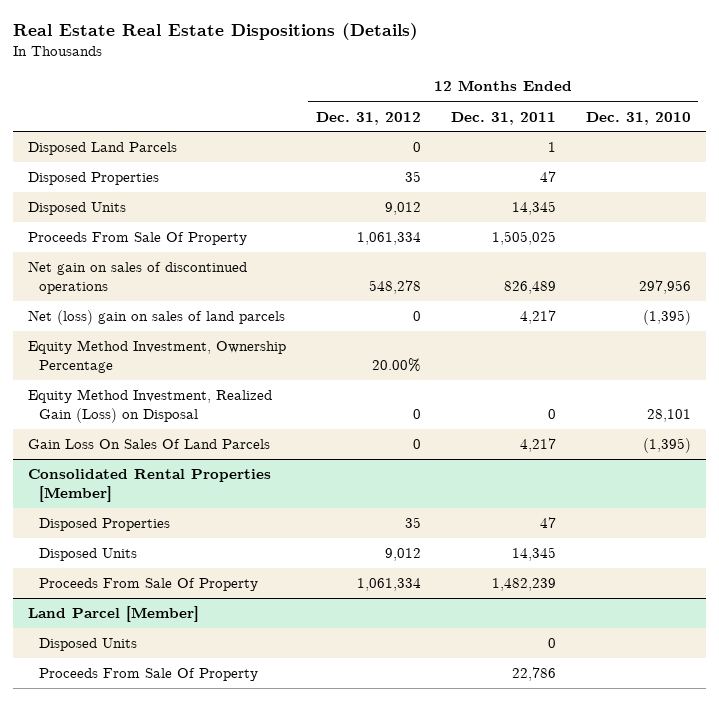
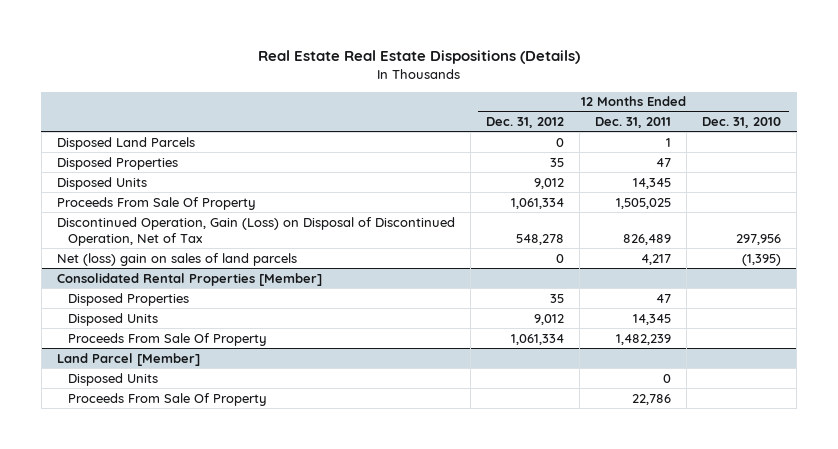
[27,261,247,295] Net gain on sales of discontinued operations -> [56,216,455,246] Discontinued Operation, Gain (Loss) on Disposal of Discontinued Operation, Net of Tax
[27,340,286,374] Equity Method Investment, Ownership Percentage -> none
[27,389,272,424] Equity Method Investment, Realized Gain (Loss) on Disposal -> none
[27,439,270,450] Gain Loss On Sales Of Land Parcels -> none

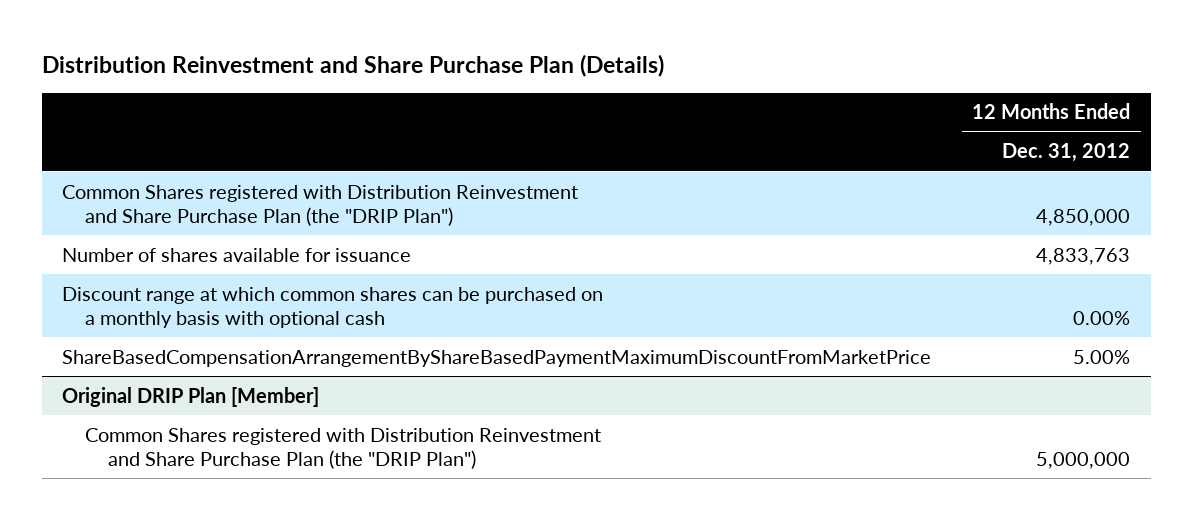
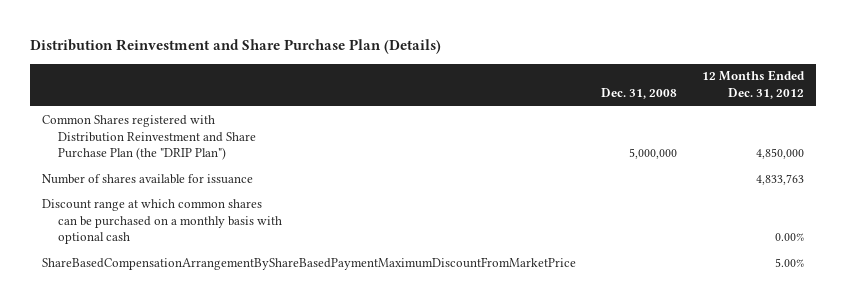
none -> [601,88,678,100] Dec. 31, 2008
[62,386,320,407] Original DRIP Plan [Member] -> none
[85,427,602,470] Common Shares registered with Distribution Reinvestment and Share Purchase Plan (the "DRIP Plan") -> none

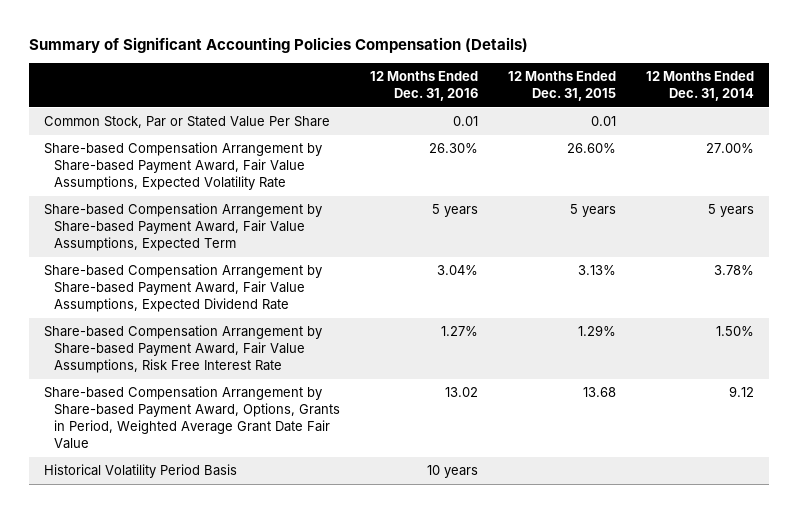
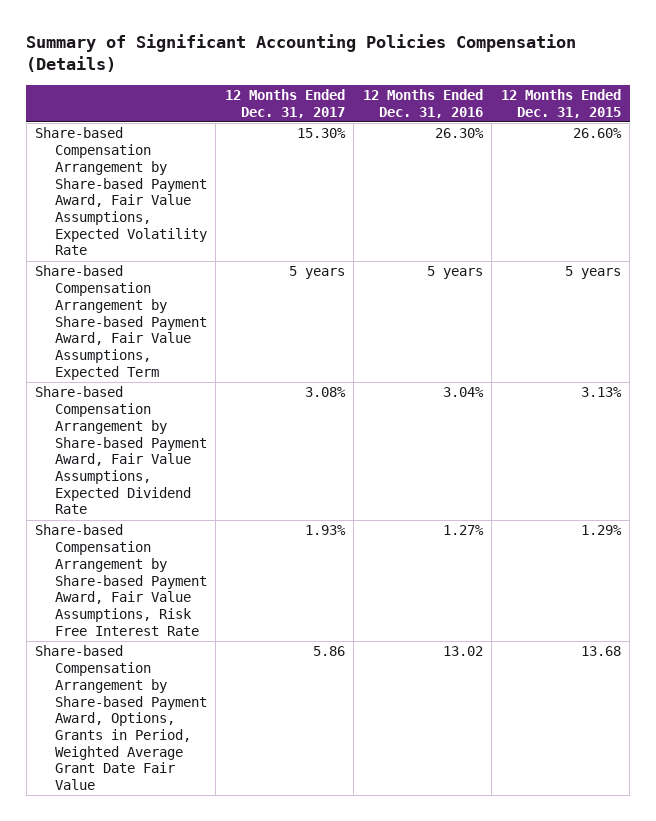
[646,71,755,102] 12 Months Ended Dec. 31, 2014 -> none
none -> [224,89,345,118] 12 Months Ended Dec. 31, 2017
[44,116,331,129] Common Stock, Par or Stated Value Per Share -> none
[44,464,238,479] Historical Volatility Period Basis -> none

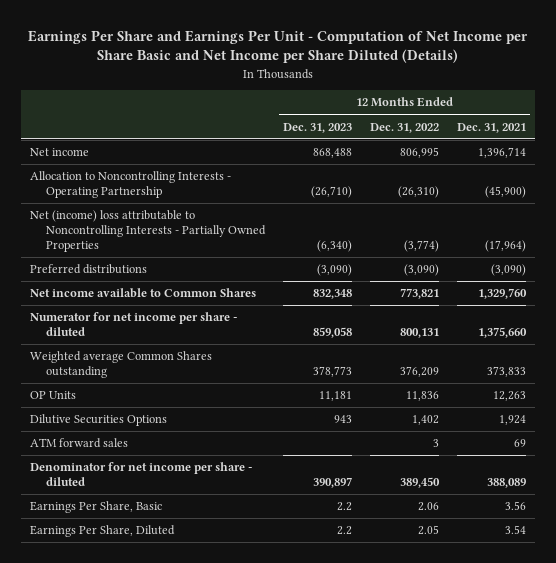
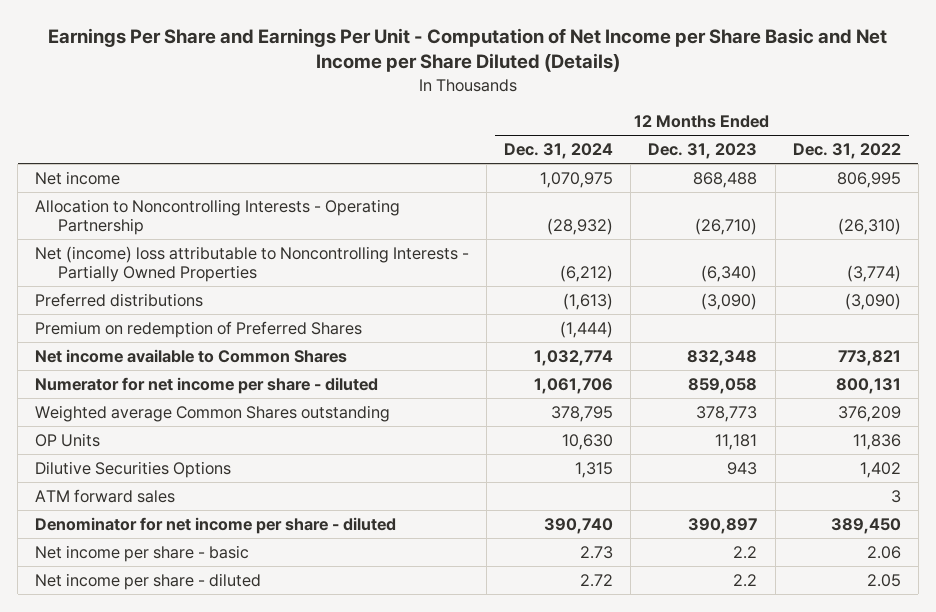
[456,122,526,133] Dec. 31, 2021 -> none
none -> [504,142,614,159] Dec. 31, 2024
none -> [35,320,363,338] Premium on redemption of Preferred Shares
[29,501,162,514] Earnings Per Share, Basic -> [35,544,250,562] Net income per share - basic
[29,525,175,538] Earnings Per Share, Diluted -> [35,572,262,590] Net income per share - diluted

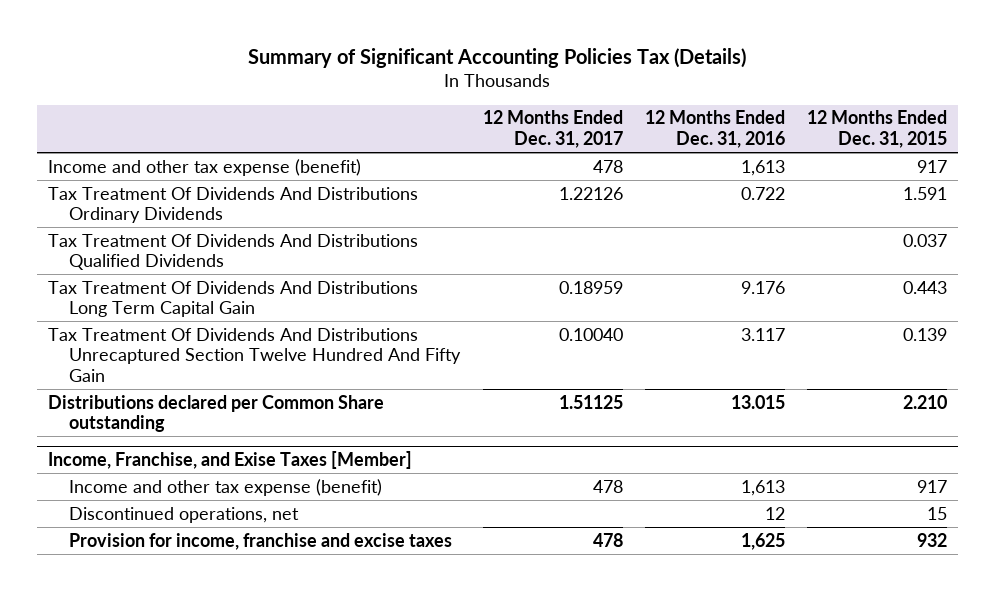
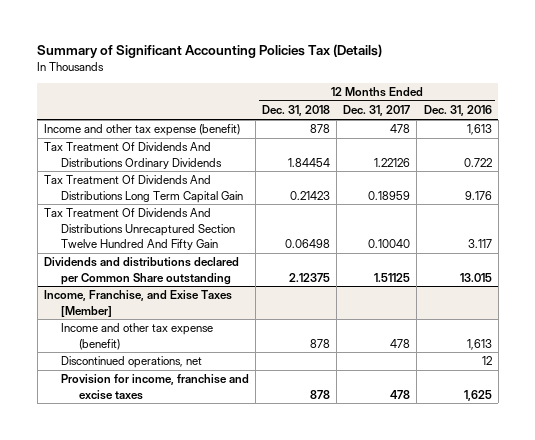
[807,110,948,149] 12 Months Ended Dec. 31, 2015 -> none
none -> [262,105,331,117] Dec. 31, 2018
[47,233,418,271] Tax Treatment Of Dividends And Distributions Qualified Dividends -> none
[47,394,384,433] Distributions declared per Common Share outstanding -> [43,257,239,285] Dividends and distributions declared per Common Share outstanding

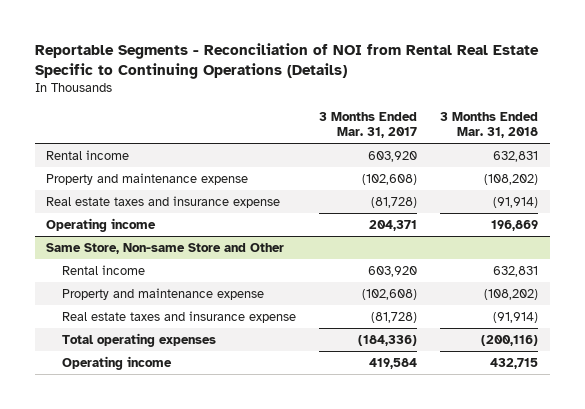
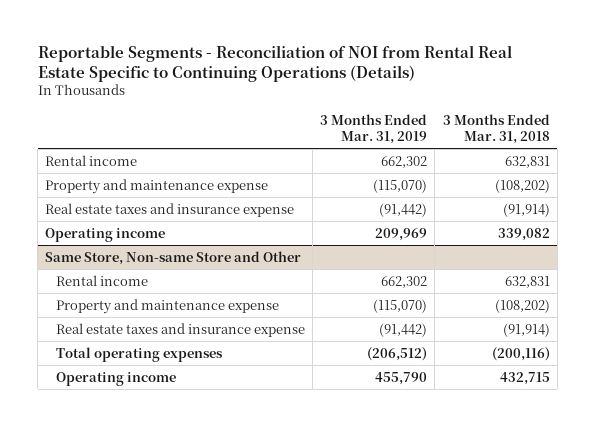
[319,111,418,139] 3 Months Ended Mar. 31, 2017 -> none
none -> [320,113,428,144] 3 Months Ended Mar. 31, 2019
[491,219,539,231] 196,869 -> [497,227,550,241] 339,082

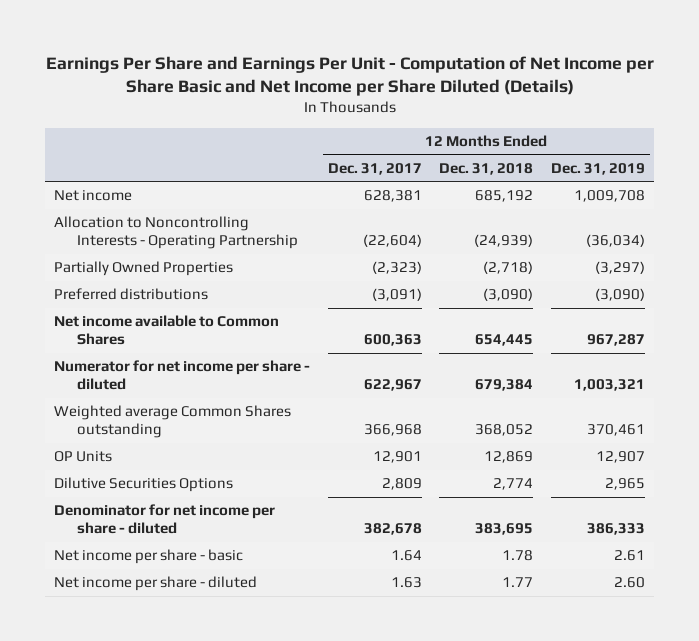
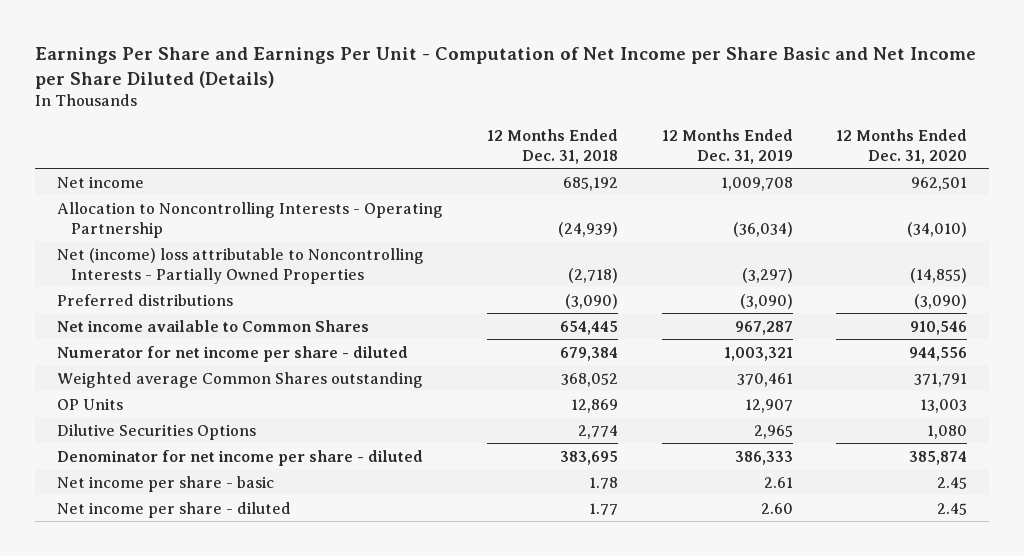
[327,162,422,175] Dec. 31, 2017 -> none
none -> [836,128,968,164] 12 Months Ended Dec. 31, 2020
[53,261,233,277] Partially Owned Properties -> [56,247,424,284] Net (income) loss attributable to Noncontrolling Interests - Partially Owned Properties

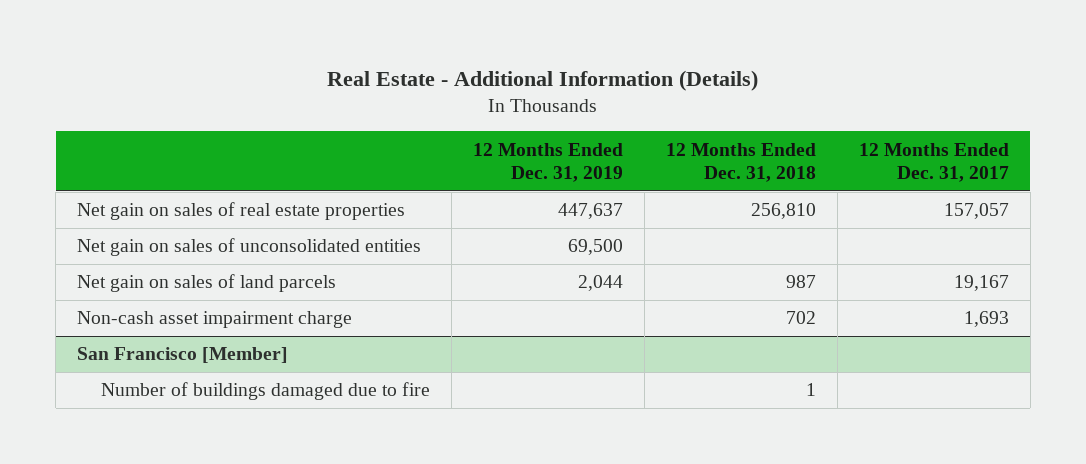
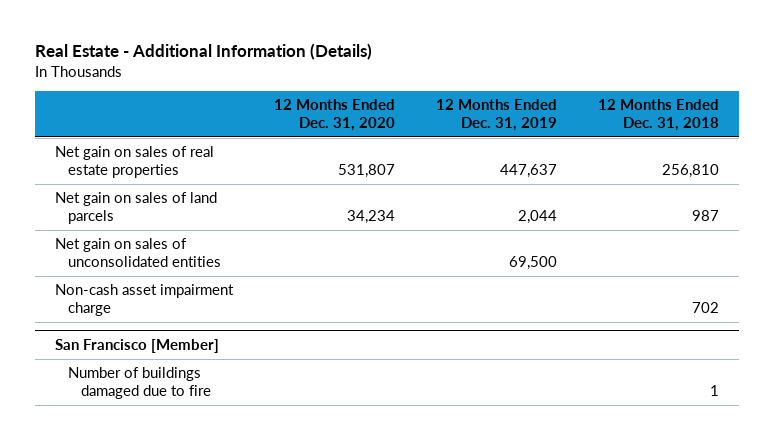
[858,142,1009,182] 12 Months Ended Dec. 31, 2017 -> none
none -> [274,99,396,132] 12 Months Ended Dec. 31, 2020
[77,238,422,257] Net gain on sales of unconsolidated entities -> [55,238,222,267] Net gain on sales of unconsolidated entities

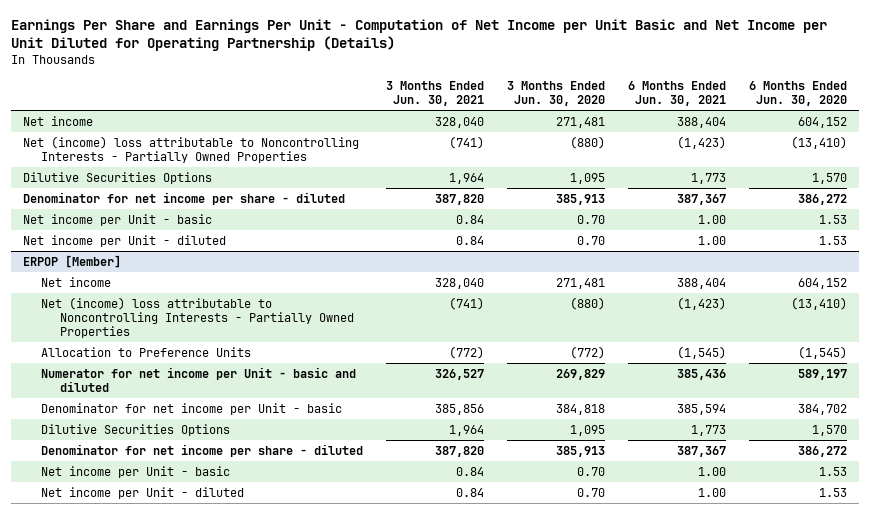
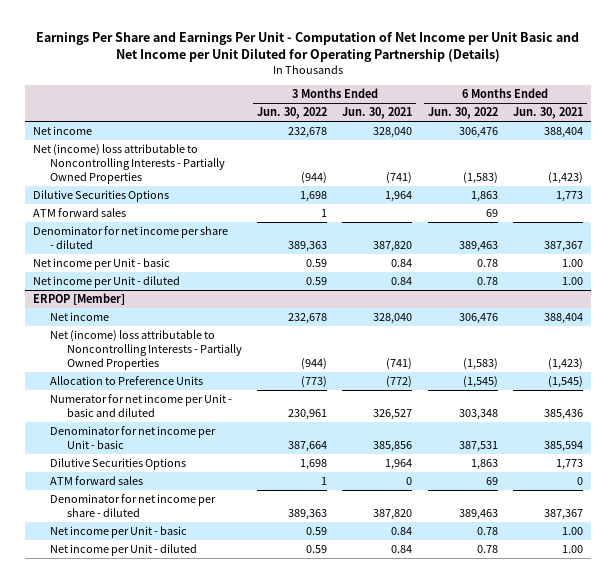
[507,81,606,107] 3 Months Ended Jun. 30, 2020 -> none
[749,81,848,107] 6 Months Ended Jun. 30, 2020 -> none
none -> [256,107,327,120] Jun. 30, 2022
none -> [427,107,498,120] Jun. 30, 2022
none -> [32,208,126,218] ATM forward sales
none -> [49,476,143,486] ATM forward sales

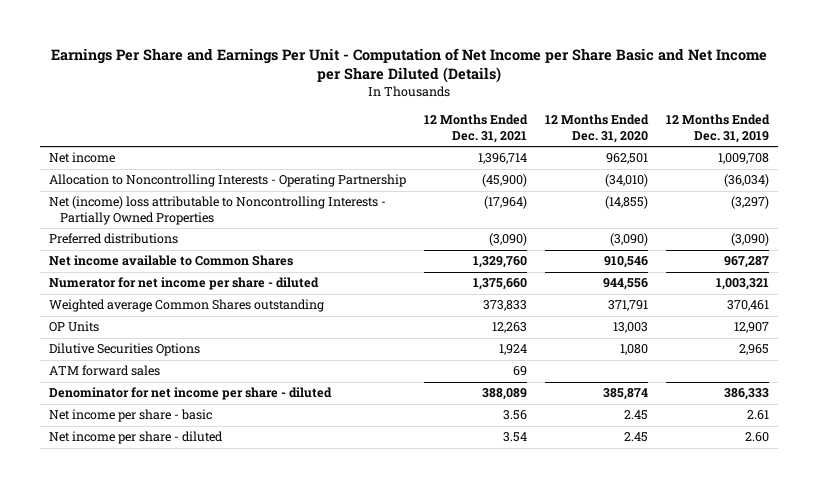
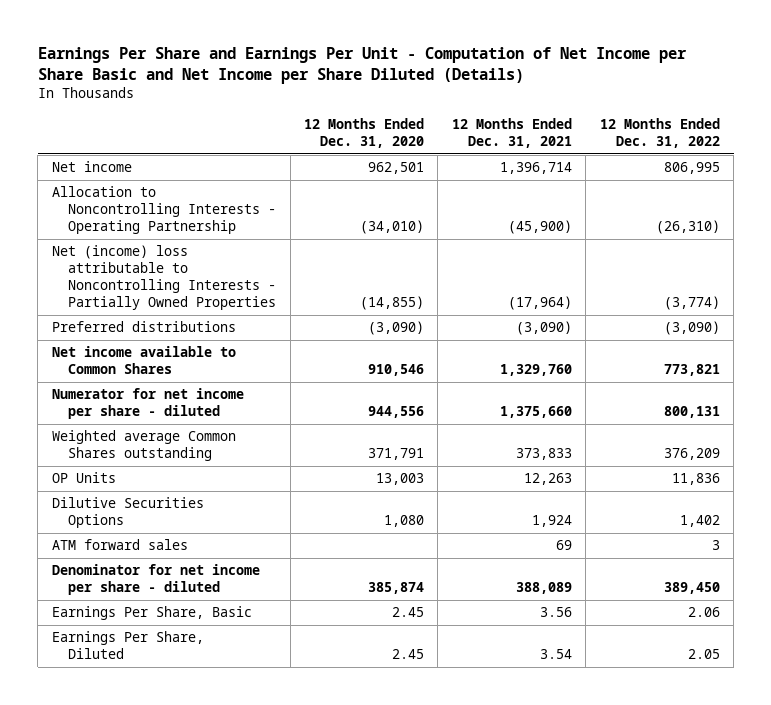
[666,114,771,144] 12 Months Ended Dec. 31, 2019 -> none
none -> [599,117,720,148] 12 Months Ended Dec. 31, 2022
[49,409,213,423] Net income per share - basic -> [51,606,252,621] Earnings Per Share, Basic
[49,431,224,445] Net income per share - diluted -> [51,631,204,660] Earnings Per Share, Diluted

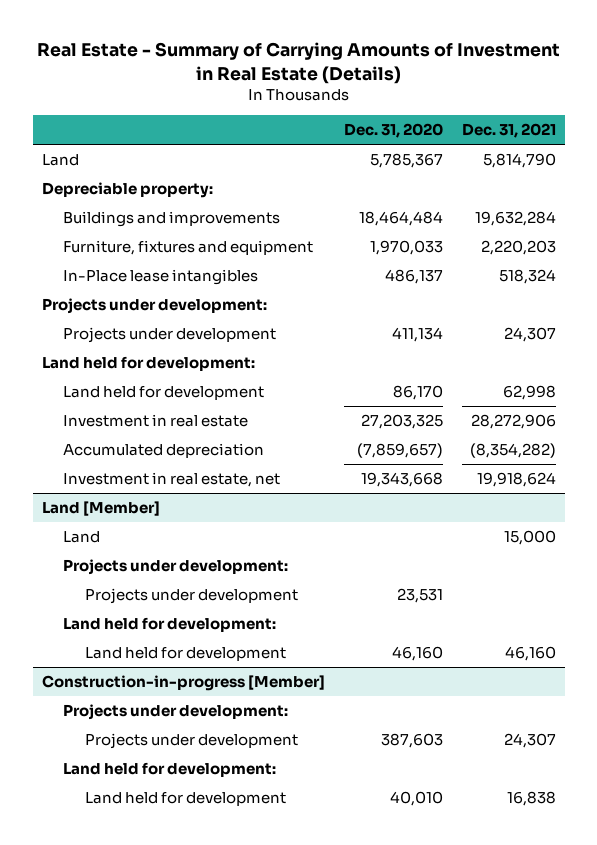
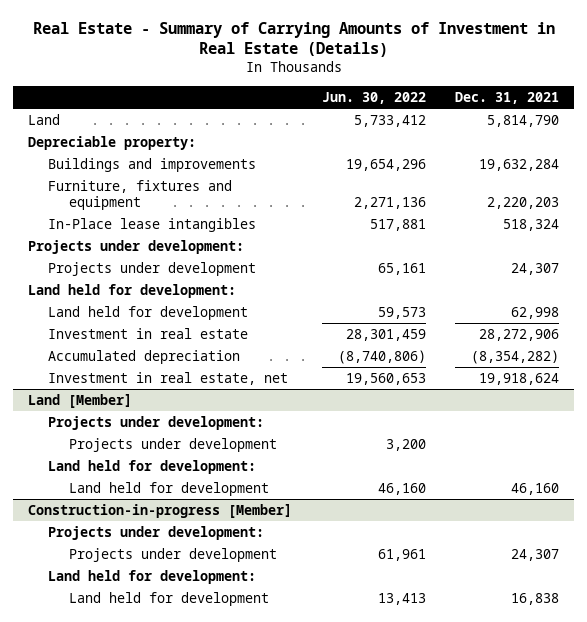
[343,123,443,139] Dec. 31, 2020 -> none
none -> [321,91,426,104] Jun. 30, 2022
[63,531,101,544] Land -> none

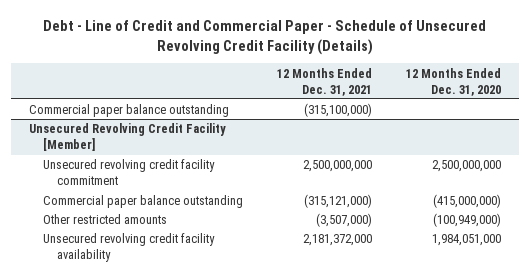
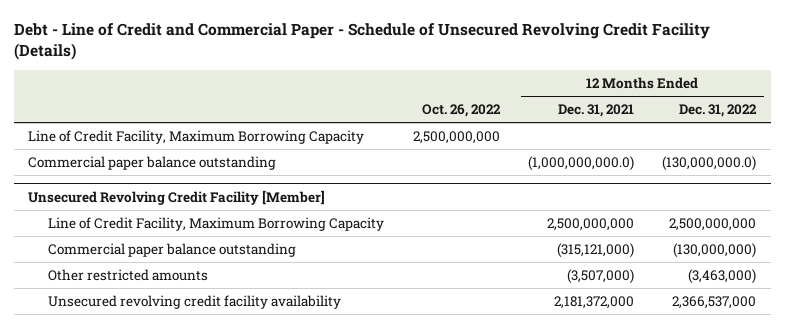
[406,67,502,96] 12 Months Ended Dec. 31, 2020 -> none
none -> [421,104,501,118] Oct. 26, 2022
none -> [679,104,758,118] Dec. 31, 2022
none -> [28,130,365,145] Line of Credit Facility, Maximum Borrowing Capacity
[304,103,373,118] (315,100,000) -> [528,156,635,172] (1,000,000,000.0)
[42,159,215,186] Unsecured revolving credit facility commitment -> [48,217,385,232] Line of Credit Facility, Maximum Borrowing Capacity

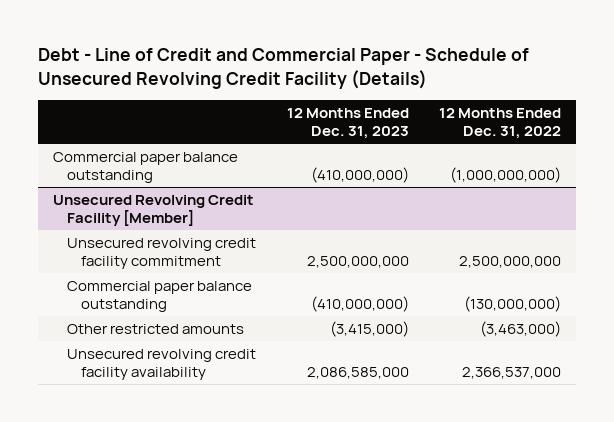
[421,104,501,118] Oct. 26, 2022 -> none
[558,104,635,118] Dec. 31, 2021 -> none
none -> [286,108,409,140] 12 Months Ended Dec. 31, 2023
[28,130,365,145] Line of Credit Facility, Maximum Borrowing Capacity -> none
[662,156,757,172] (130,000,000.0) -> [449,166,561,183] (1,000,000,000)
[48,217,385,232] Line of Credit Facility, Maximum Borrowing Capacity -> [67,238,257,269] Unsecured revolving credit facility commitment

